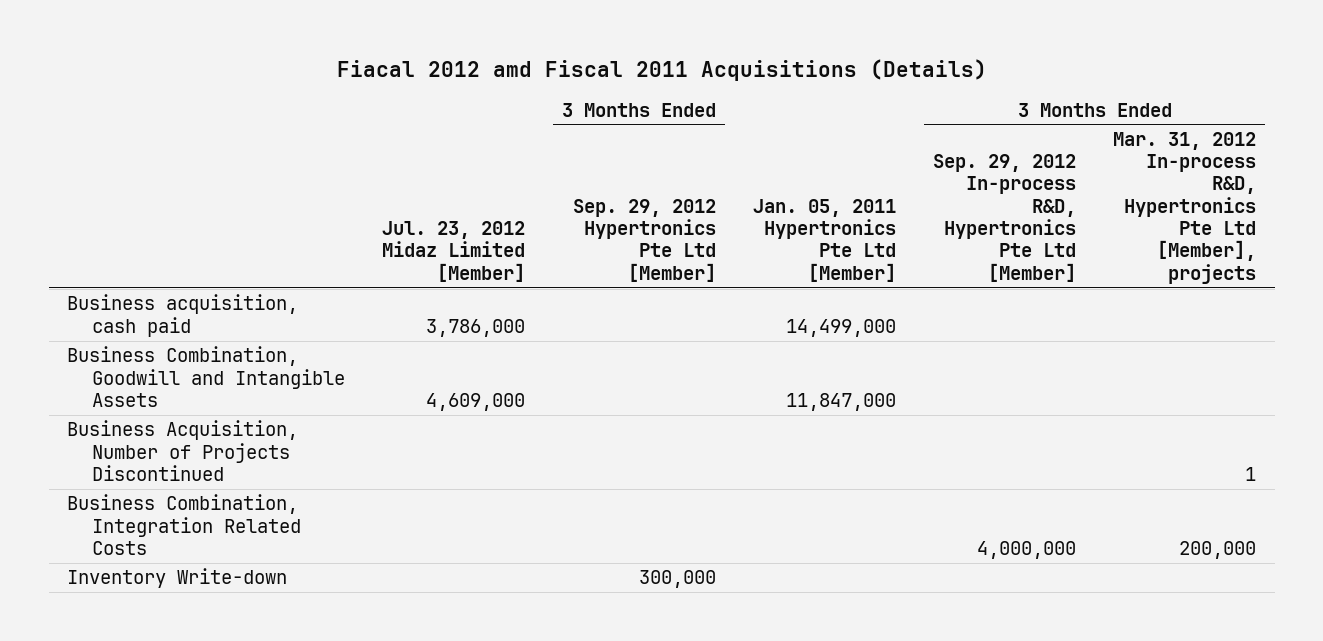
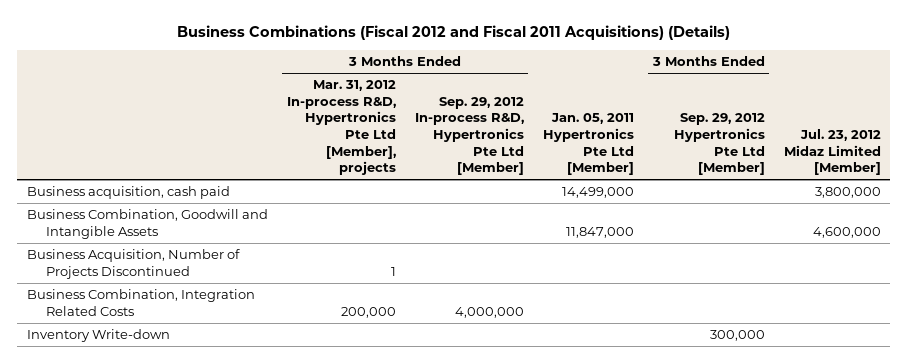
[336,58,987,81] Fiacal 2012 amd Fiscal 2011 Acquisitions (Details) -> [176,25,730,41] Business Combinations (Fiscal 2012 and Fiscal 2011 Acquisitions) (Details)
[426,318,526,337] 3,786,000 -> [814,187,881,199] 3,800,000
[426,392,526,411] 4,609,000 -> [812,226,881,238] 4,600,000

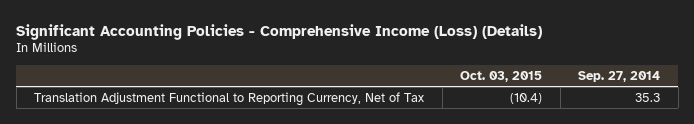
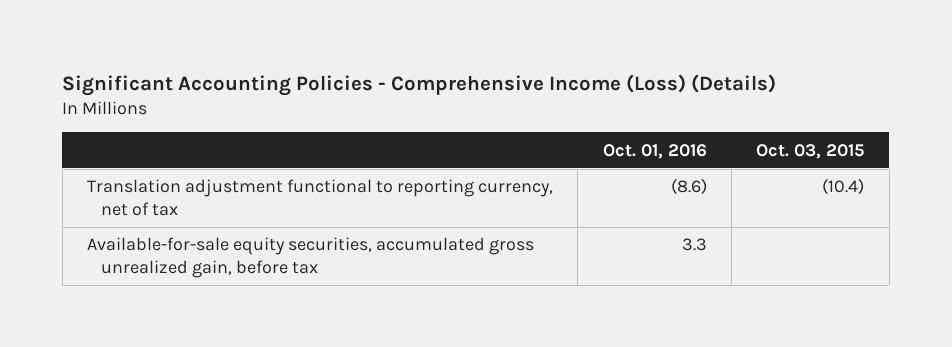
[578,70,661,82] Sep. 27, 2014 -> none
none -> [602,143,707,159] Oct. 01, 2016
[34,91,425,106] Translation Adjustment Functional to Reporting Currency, Net of Tax -> [87,179,554,217] Translation adjustment functional to reporting currency, net of tax
none -> [87,237,535,279] Available-for-sale equity securities, accumulated gross unrealized gain, before tax

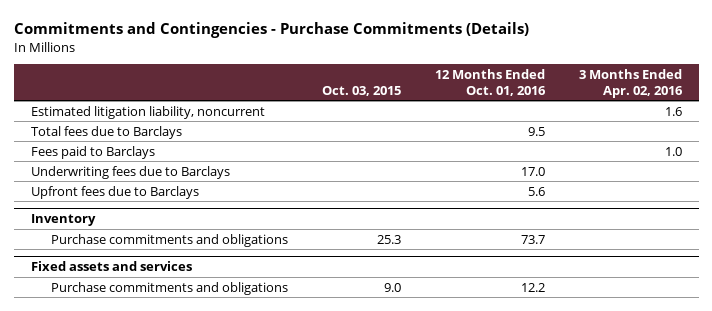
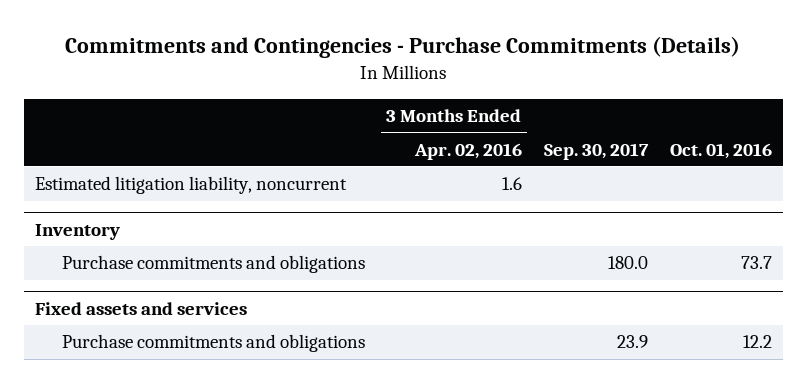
[321,85,401,96] Oct. 03, 2015 -> none
[434,69,546,96] 12 Months Ended Oct. 01, 2016 -> none
none -> [543,142,649,160] Sep. 30, 2017
none -> [669,142,772,159] Oct. 01, 2016
[30,125,182,139] Total fees due to Barclays -> none
[30,145,155,159] Fees paid to Barclays -> none
[30,165,230,179] Underwriting fees due to Barclays -> none
[30,185,199,199] Upfront fees due to Barclays -> none

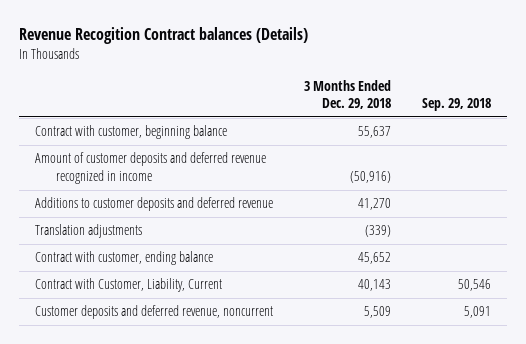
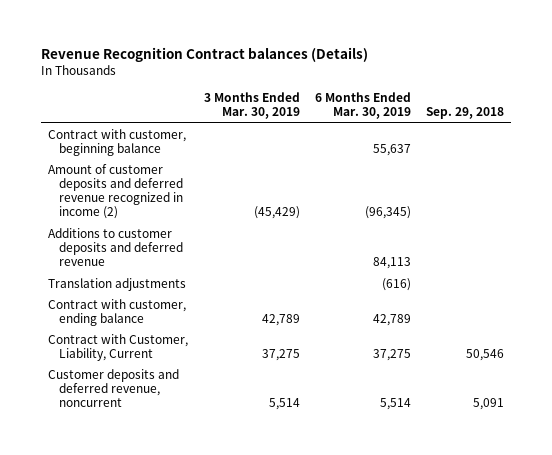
[19,27,309,45] Revenue Recogition Contract balances (Details) -> [40,47,368,63] Revenue Recognition Contract balances (Details)
[303,79,391,110] 3 Months Ended Dec. 29, 2018 -> none
none -> [203,92,300,120] 3 Months Ended Mar. 30, 2019
none -> [314,92,411,120] 6 Months Ended Mar. 30, 2019
[34,152,266,184] Amount of customer deposits and deferred revenue recognized in income -> [48,164,183,220] Amount of customer deposits and deferred revenue recognized in income (2)

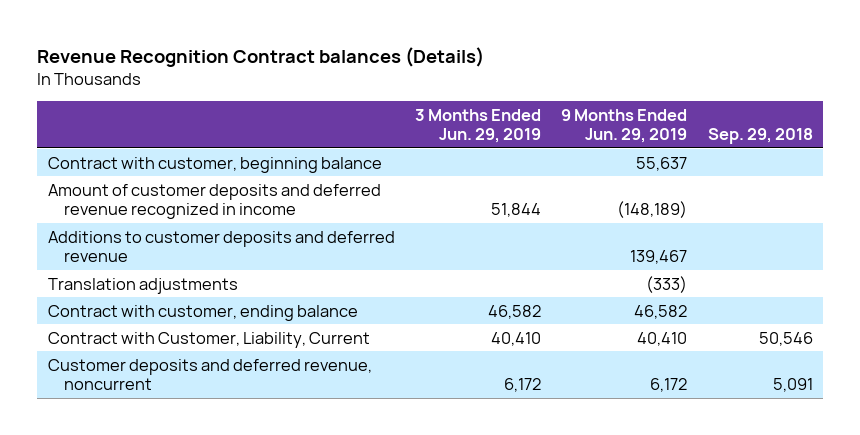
[203,92,300,120] 3 Months Ended Mar. 30, 2019 -> none
[314,92,411,120] 6 Months Ended Mar. 30, 2019 -> none
none -> [414,108,541,144] 3 Months Ended Jun. 29, 2019
none -> [561,108,688,144] 9 Months Ended Jun. 29, 2019
[48,164,183,220] Amount of customer deposits and deferred revenue recognized in income (2) -> [47,183,381,220] Amount of customer deposits and deferred revenue recognized in income

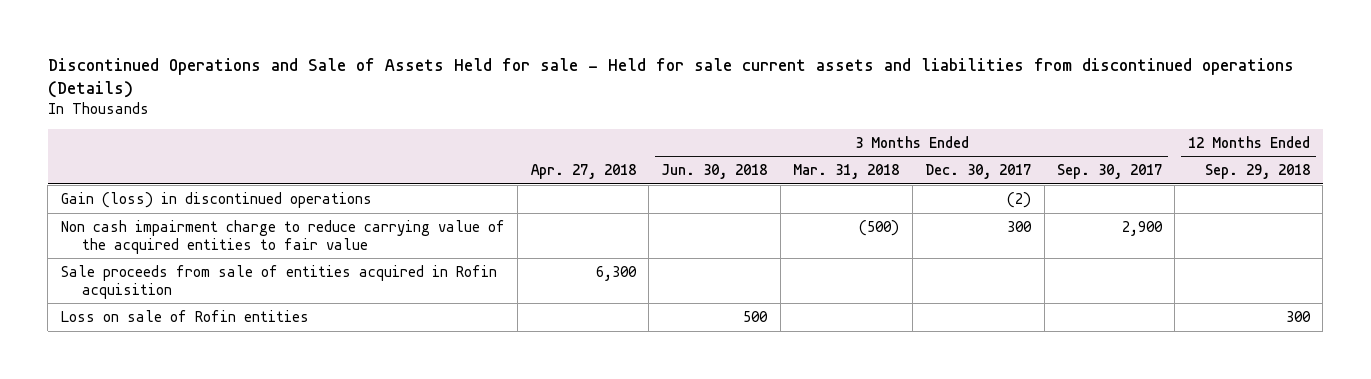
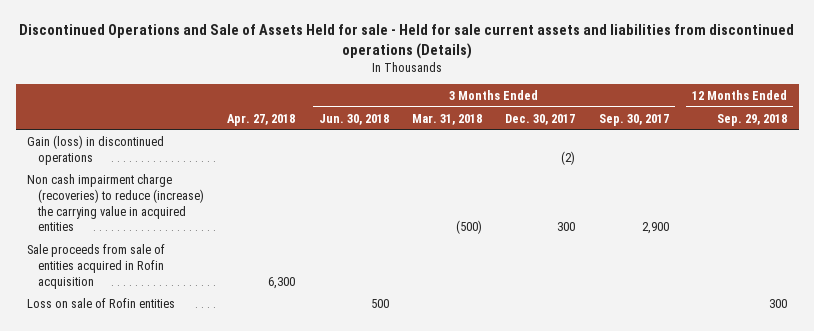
[60,219,505,254] Non cash impairment charge to reduce carrying value of the acquired entities to fair value -> [27,173,205,232] Non cash impairment charge (recoveries) to reduce (increase) the carrying value in acquired entities

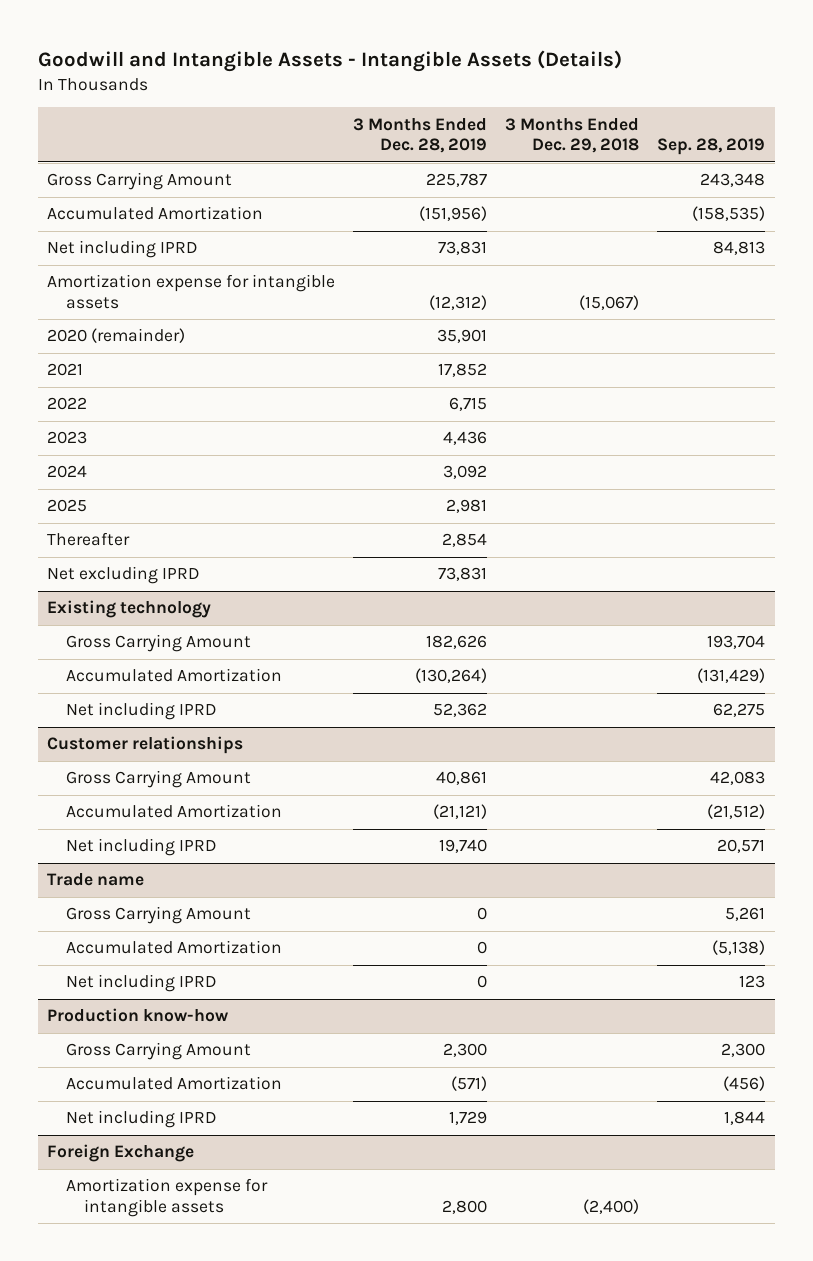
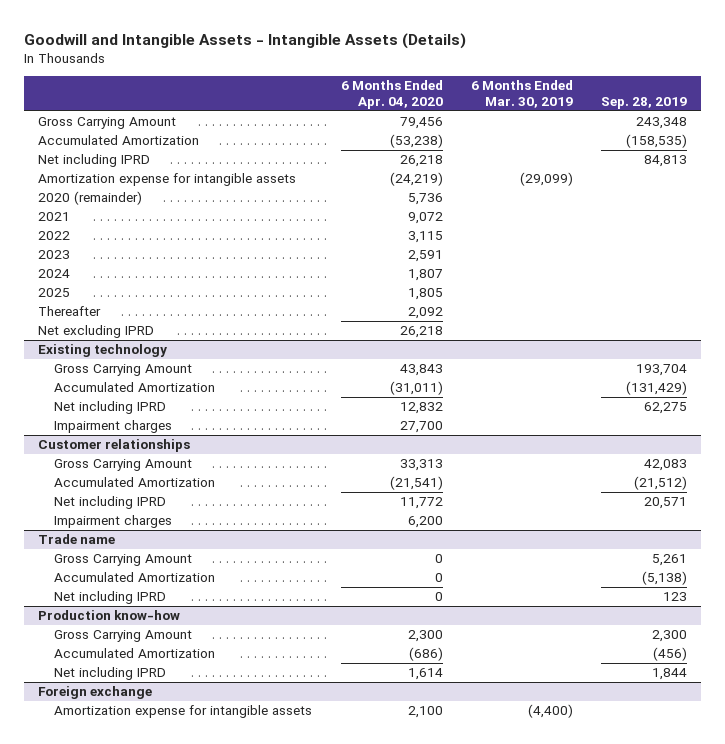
[353,117,488,154] 3 Months Ended Dec. 28, 2019 -> none
[505,117,640,154] 3 Months Ended Dec. 29, 2018 -> none
none -> [340,80,443,109] 6 Months Ended Apr. 04, 2020
none -> [470,80,573,108] 6 Months Ended Mar. 30, 2019
none -> [54,420,173,434] Impairment charges
none -> [54,515,173,529] Impairment charges
[47,1144,195,1163] Foreign Exchange -> [38,686,153,700] Foreign exchange

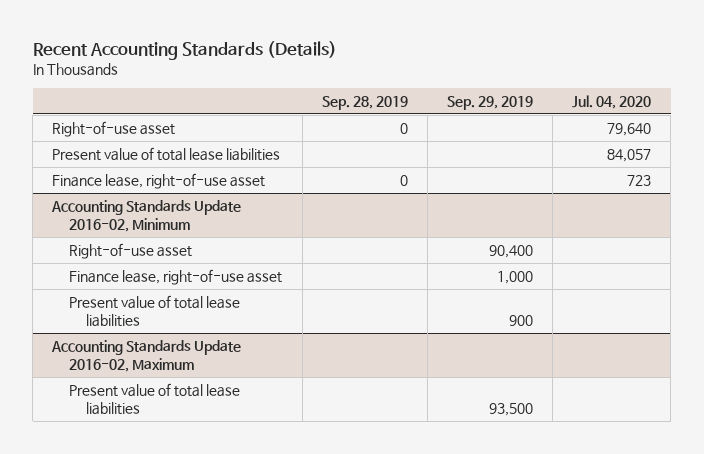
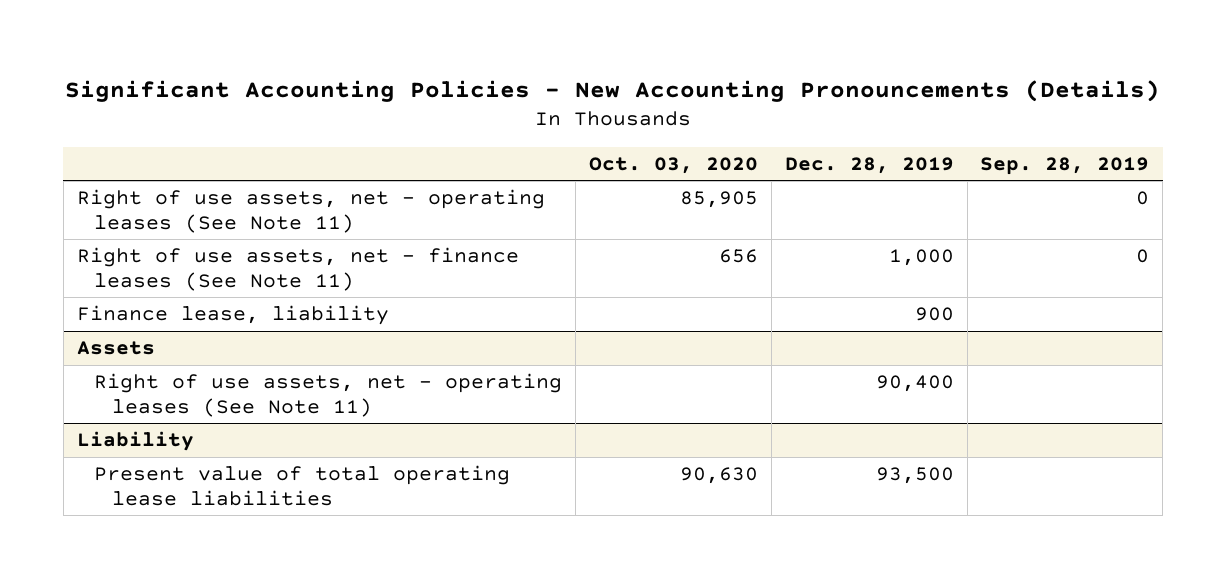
[32,40,337,60] Recent Accounting Standards (Details) -> [65,79,1161,102] Significant Accounting Policies - New Accounting Pronouncements (Details)
[446,96,533,111] Sep. 29, 2019 -> none
[572,95,652,110] Jul. 04, 2020 -> none
none -> [589,156,759,174] Oct. 03, 2020
none -> [784,156,954,174] Dec. 28, 2019
[52,146,281,161] Present value of total lease liabilities -> none
[51,199,242,233] Accounting Standards Update 2016-02, Minimum -> none
[69,242,193,259] Right-of-use asset -> none
[69,268,283,285] Finance lease, right-of-use asset -> none
[69,294,241,328] Present value of total lease liabilities -> none
[51,339,242,373] Accounting Standards Update 2016-02, Maximum -> none
[69,382,241,416] Present value of total lease liabilities -> none
[52,120,176,137] Right-of-use asset -> [76,189,545,233] Right of use assets, net - operating leases (See Note 11)
[52,172,266,189] Finance lease, right-of-use asset -> [76,247,519,291] Right of use assets, net - finance leases (See Note 11)
none -> [76,305,389,326] Finance lease, liability
none -> [76,341,155,356] Assets
none -> [94,373,563,417] Right of use assets, net - operating leases (See Note 11)
none -> [76,431,194,452] Liability
none -> [94,465,511,506] Present value of total operating lease liabilities

